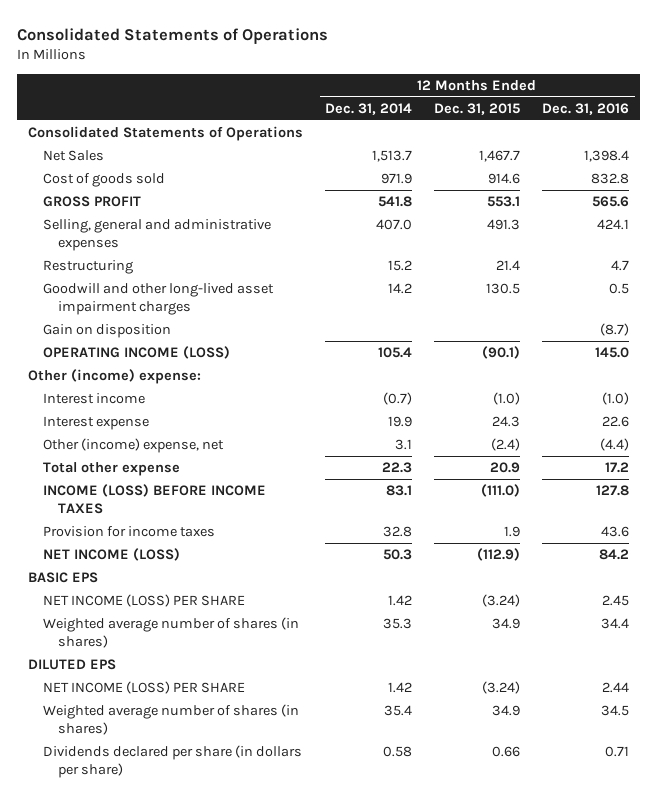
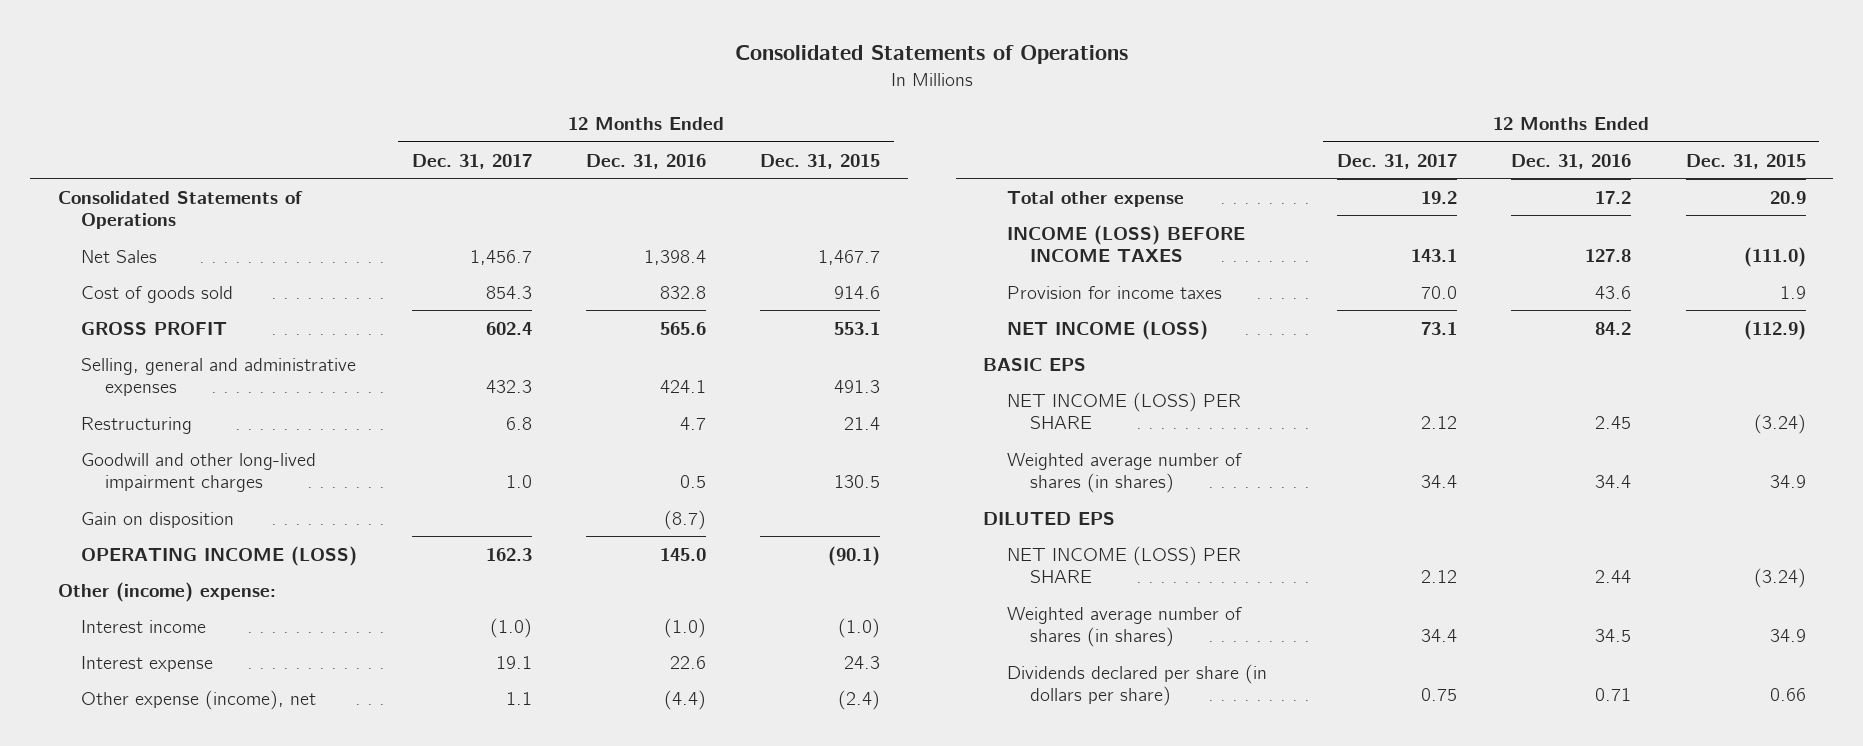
[325,102,413,115] Dec. 31, 2014 -> none
none -> [411,153,532,169] Dec. 31, 2017
[42,283,274,315] Goodwill and other long-lived asset impairment charges -> [81,452,317,492] Goodwill and other long-lived impairment charges
[42,438,224,454] Other (income) expense, net -> [81,689,317,710] Other expense (income), net

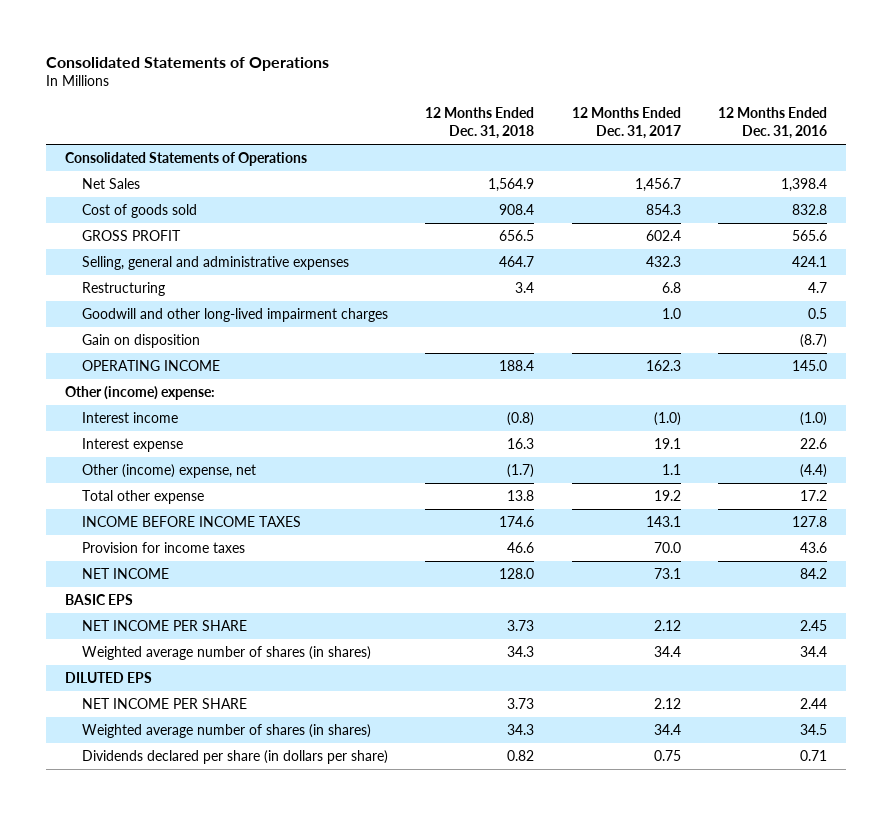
[760,153,881,169] Dec. 31, 2015 -> none
none -> [425,107,535,140] 12 Months Ended Dec. 31, 2018
[81,545,358,566] OPERATING INCOME (LOSS) -> [82,360,221,372] OPERATING INCOME
[81,689,317,710] Other expense (income), net -> [82,464,257,479] Other (income) expense, net
[1006,224,1245,262] INCOME (LOSS) BEFORE INCOME TAXES -> [82,516,302,528] INCOME BEFORE INCOME TAXES
[1006,319,1208,340] NET INCOME (LOSS) -> [82,568,170,580] NET INCOME
[1006,391,1241,429] NET INCOME (LOSS) PER SHARE -> [82,620,248,632] NET INCOME PER SHARE
[1006,545,1241,583] NET INCOME (LOSS) PER SHARE -> [82,698,248,710] NET INCOME PER SHARE

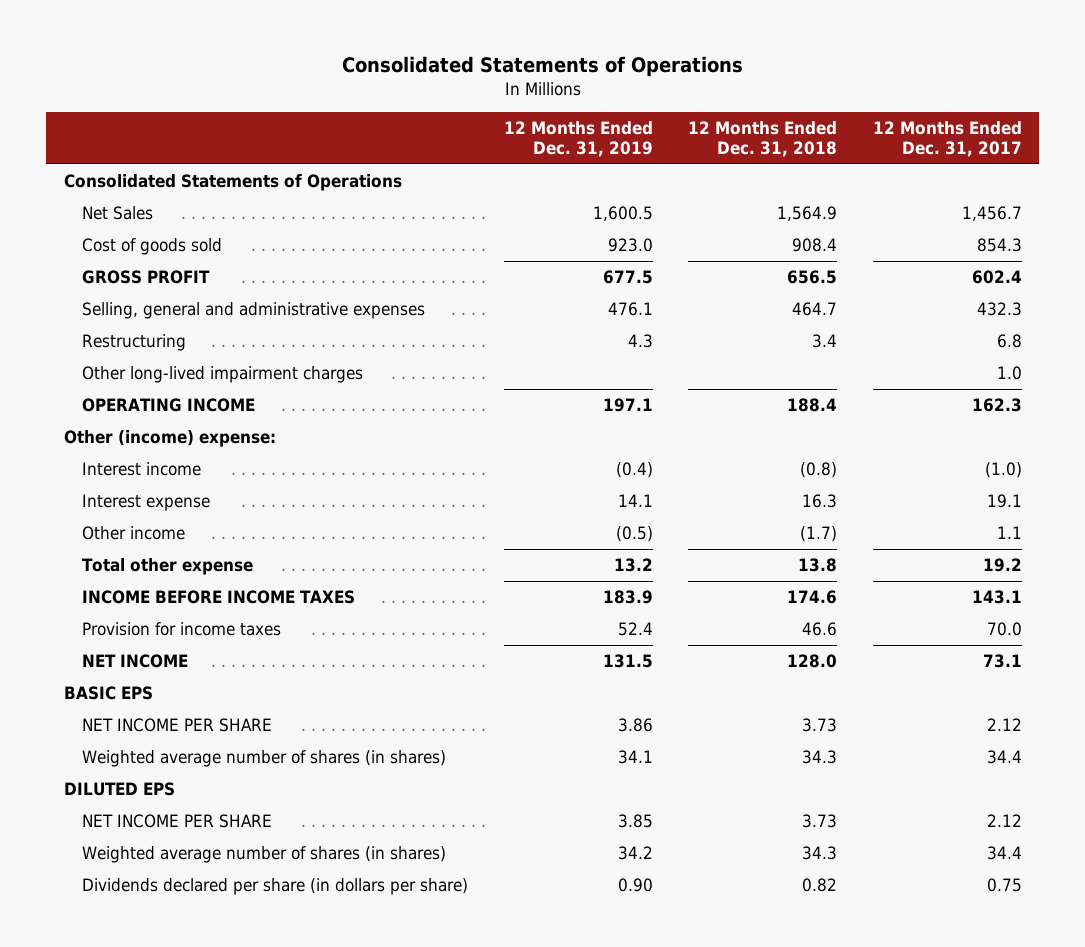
[718,107,828,140] 12 Months Ended Dec. 31, 2016 -> none
none -> [503,121,653,157] 12 Months Ended Dec. 31, 2019
[82,334,201,349] Gain on disposition -> none
[82,308,389,323] Goodwill and other long-lived impairment charges -> [82,366,364,384] Other long-lived impairment charges
[82,464,257,479] Other (income) expense, net -> [82,526,186,541] Other income

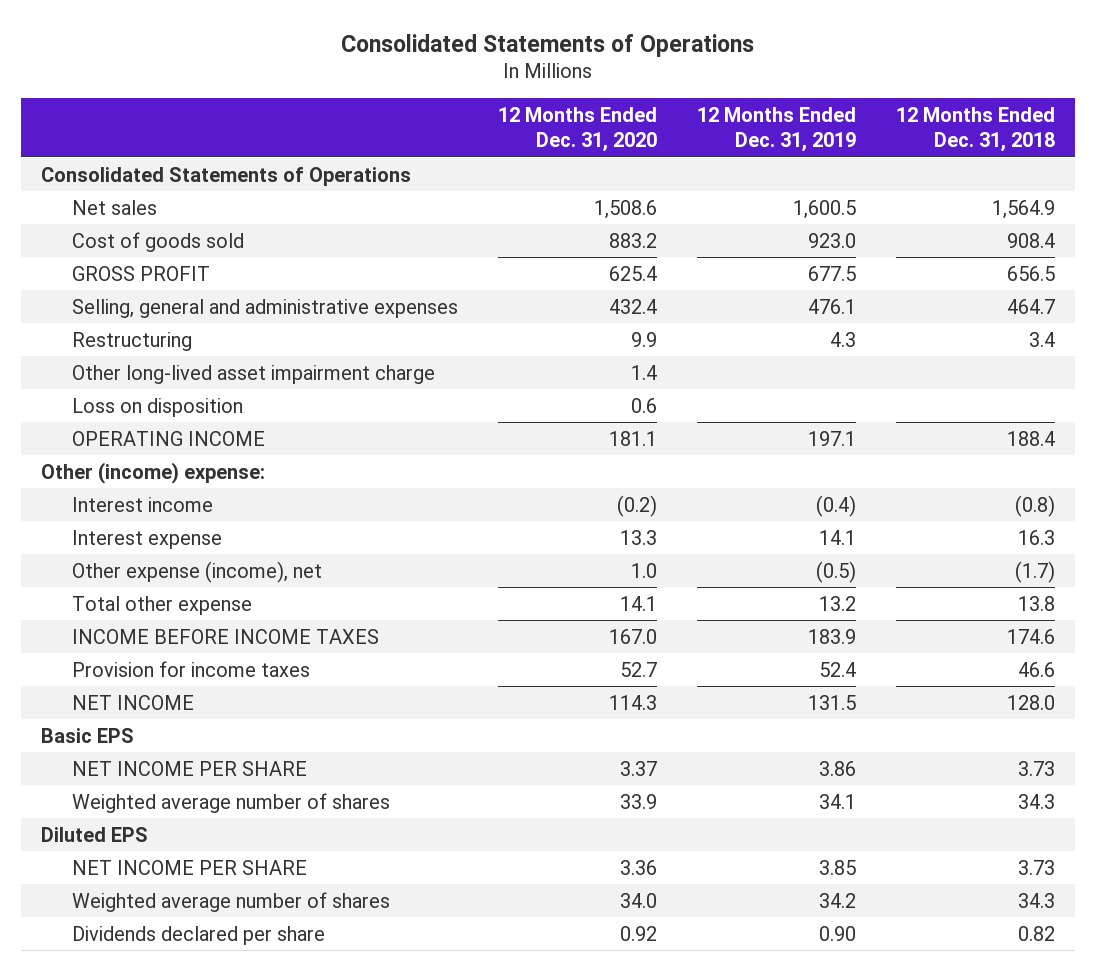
[872,121,1022,157] 12 Months Ended Dec. 31, 2017 -> none
none -> [497,107,657,153] 12 Months Ended Dec. 31, 2020
[82,206,154,221] Net Sales -> [71,199,157,215] Net sales
[82,366,364,384] Other long-lived impairment charges -> [71,364,435,384] Other long-lived asset impairment charge
none -> [71,397,243,417] Loss on disposition
[82,526,186,541] Other income -> [71,560,322,583] Other expense (income), net
[63,686,153,701] BASIC EPS -> [40,727,134,743] Basic EPS
[82,750,447,768] Weighted average number of shares (in shares) -> [71,792,390,813] Weighted average number of shares
[63,782,175,797] DILUTED EPS -> [40,826,148,842] Diluted EPS
[82,846,447,864] Weighted average number of shares (in shares) -> [71,891,390,912] Weighted average number of shares
[82,878,469,896] Dividends declared per share (in dollars per share) -> [71,925,325,945] Dividends declared per share

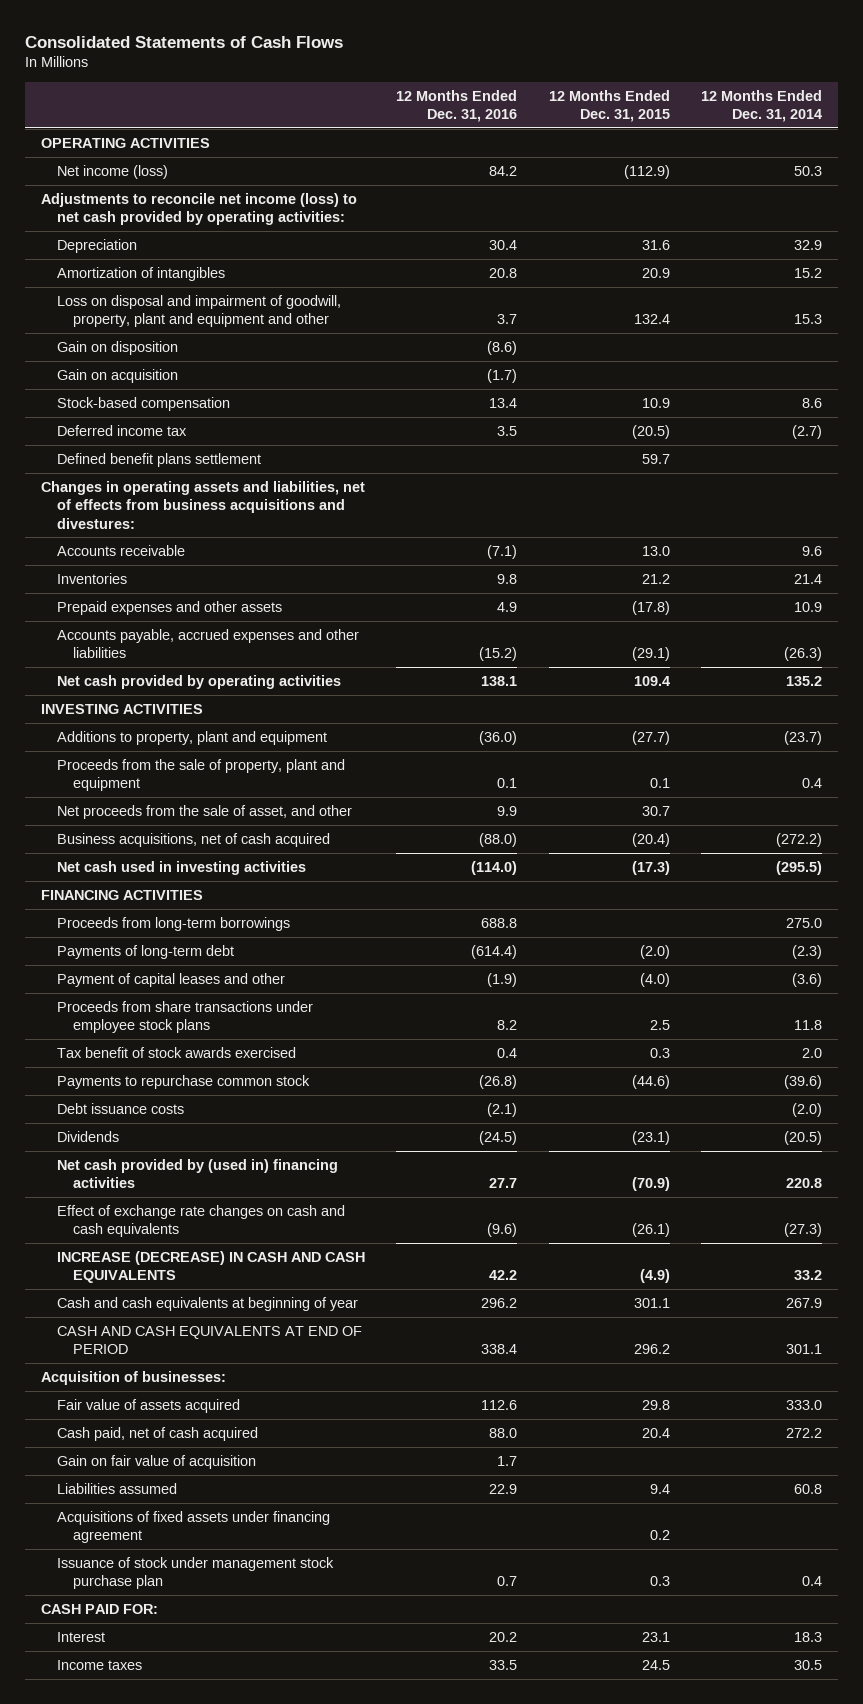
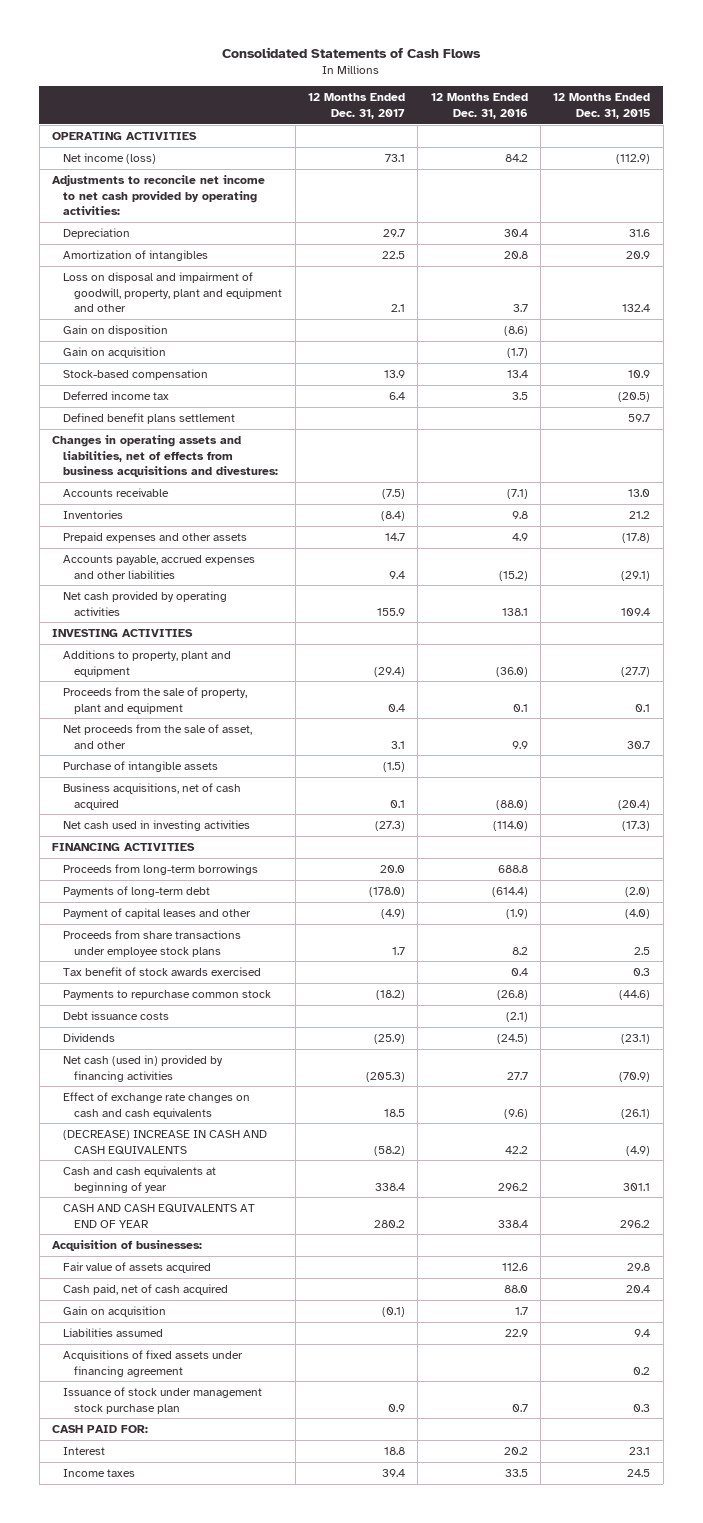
[701,89,823,123] 12 Months Ended Dec. 31, 2014 -> none
none -> [307,93,405,120] 12 Months Ended Dec. 31, 2017
[40,192,357,226] Adjustments to reconcile net income (loss) to net cash provided by operating activities: -> [52,175,266,216] Adjustments to reconcile net income to net cash provided by operating activities:
none -> [63,761,219,773] Purchase of intangible assets
[56,1158,338,1189] Net cash provided by (used in) financing activities -> [63,1055,224,1082] Net cash (used in) provided by financing activities
[56,1250,365,1284] INCREASE (DECREASE) IN CASH AND CASH EQUIVALENTS -> [63,1130,268,1155] (DECREASE) INCREASE IN CASH AND CASH EQUIVALENTS
[56,1325,362,1355] CASH AND CASH EQUIVALENTS AT END OF PERIOD -> [63,1204,256,1228] CASH AND CASH EQUIVALENTS AT END OF YEAR
[56,1454,256,1469] Gain on fair value of acquisition -> [63,1306,167,1318] Gain on acquisition

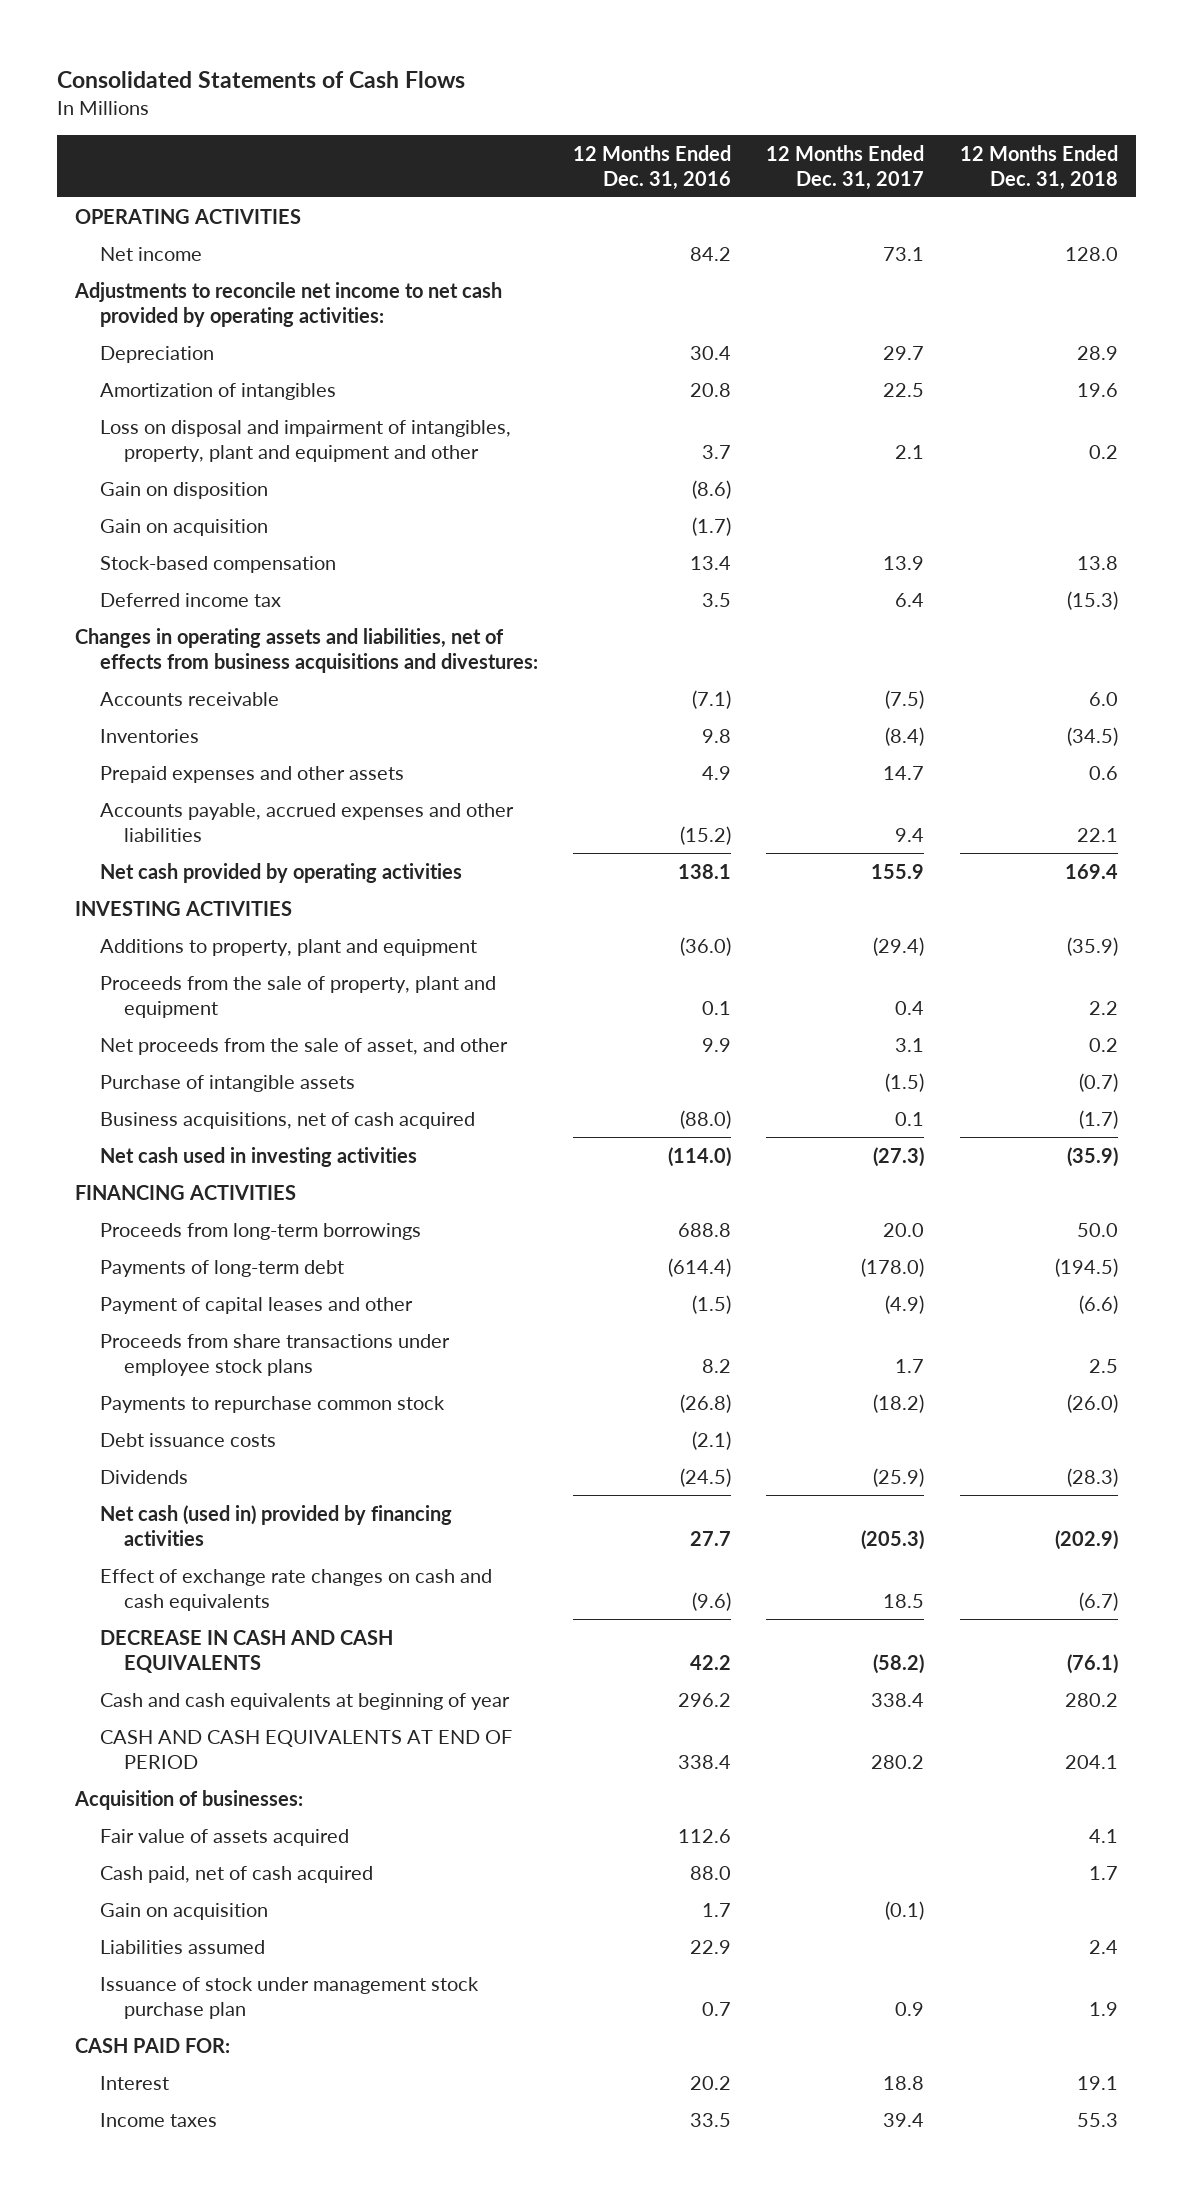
[553,93,651,120] 12 Months Ended Dec. 31, 2015 -> none
none -> [959,144,1118,190] 12 Months Ended Dec. 31, 2018
[63,153,157,165] Net income (loss) -> [99,246,202,261] Net income
[63,272,283,313] Loss on disposal and impairment of goodwill, property, plant and equipment and other -> [99,419,511,462] Loss on disposal and impairment of intangibles, property, plant and equipment and other
[63,413,236,425] Defined benefit plans settlement -> none
[505,909,528,920] (1.9) -> [691,1294,731,1314] (1.5)
[63,967,262,977] Tax benefit of stock awards exercised -> none
[63,1130,268,1155] (DECREASE) INCREASE IN CASH AND CASH EQUIVALENTS -> [99,1629,393,1673] DECREASE IN CASH AND CASH EQUIVALENTS
[63,1204,256,1228] CASH AND CASH EQUIVALENTS AT END OF YEAR -> [99,1729,512,1769] CASH AND CASH EQUIVALENTS AT END OF PERIOD
[63,1350,244,1377] Acquisitions of fixed assets under financing agreement -> none

